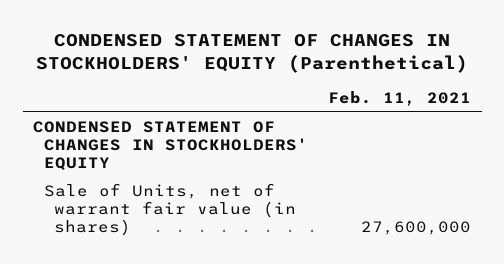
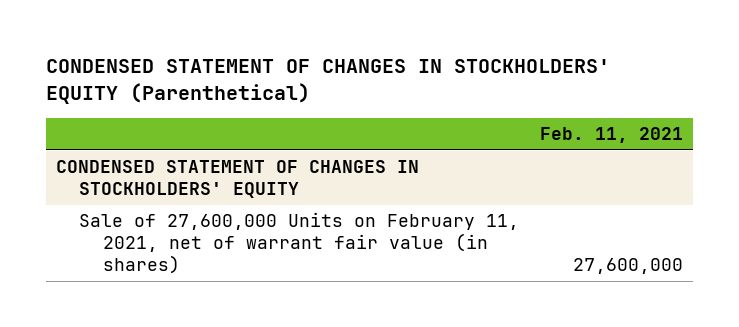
[43,182,297,237] Sale of Units, net of warrant fair value (in shares) -> [79,212,520,275] Sale of 27,600,000 Units on February 11, 2021, net of warrant fair value (in shares)

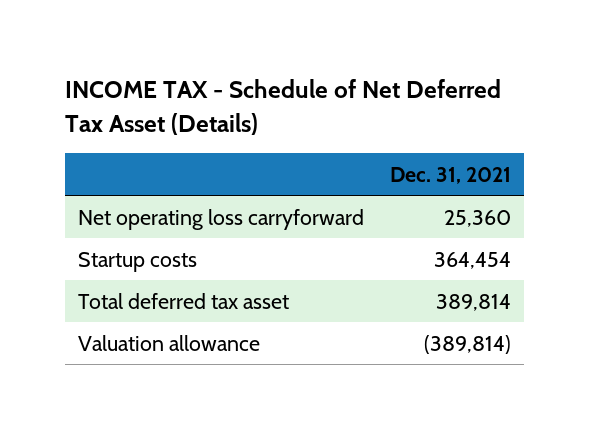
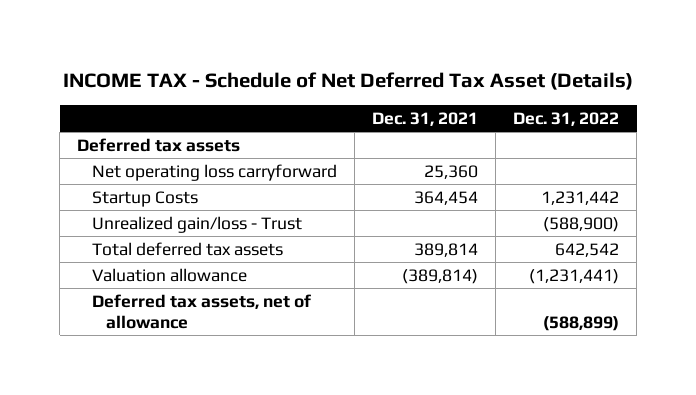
none -> [513,111,620,126] Dec. 31, 2022
none -> [77,137,241,152] Deferred tax assets
[78,251,198,272] Startup costs -> [91,190,198,207] Startup Costs
none -> [91,215,302,233] Unrealized gain/loss - Trust
[78,292,290,309] Total deferred tax asset -> [91,241,283,256] Total deferred tax assets
none -> [91,293,311,330] Deferred tax assets, net of allowance

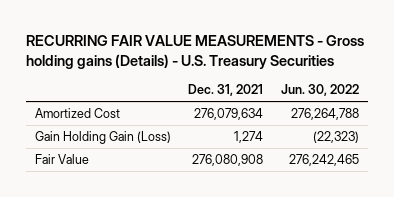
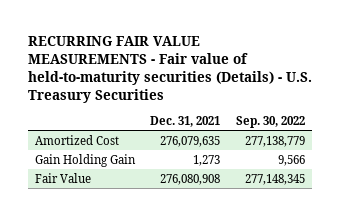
[26,34,365,69] RECURRING FAIR VALUE MEASUREMENTS - Gross holding gains (Details) - U.S. Treasury Securities -> [27,35,312,103] RECURRING FAIR VALUE MEASUREMENTS - Fair value of held-to-maturity securities (Details) - U.S. Treasury Securities
[281,84,360,97] Jun. 30, 2022 -> none
none -> [235,115,305,128] Sep. 30, 2022
[194,108,264,121] 276,079,634 -> [160,135,221,147] 276,079,635
[34,131,171,145] Gain Holding Gain (Loss) -> [35,153,137,167] Gain Holding Gain
[234,131,264,144] 1,274 -> [193,154,221,166] 1,273

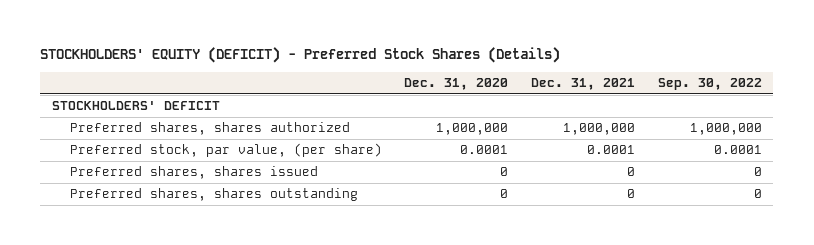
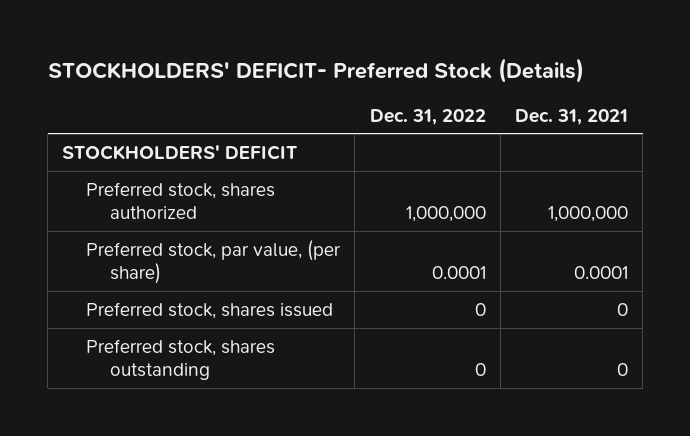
[40,47,561,64] STOCKHOLDERS' EQUITY (DEFICIT) - Preferred Stock Shares (Details) -> [47,57,584,83] STOCKHOLDERS' DEFICIT- Preferred Stock (Details)
[404,78,509,91] Dec. 31, 2020 -> none
[657,78,762,91] Sep. 30, 2022 -> none
none -> [369,108,486,125] Dec. 31, 2022
[69,122,350,136] Preferred shares, shares authorized -> [86,181,276,220] Preferred stock, shares authorized
[69,166,318,180] Preferred shares, shares issued -> [86,301,334,319] Preferred stock, shares issued
[69,188,358,202] Preferred shares, shares outstanding -> [86,338,276,381] Preferred stock, shares outstanding

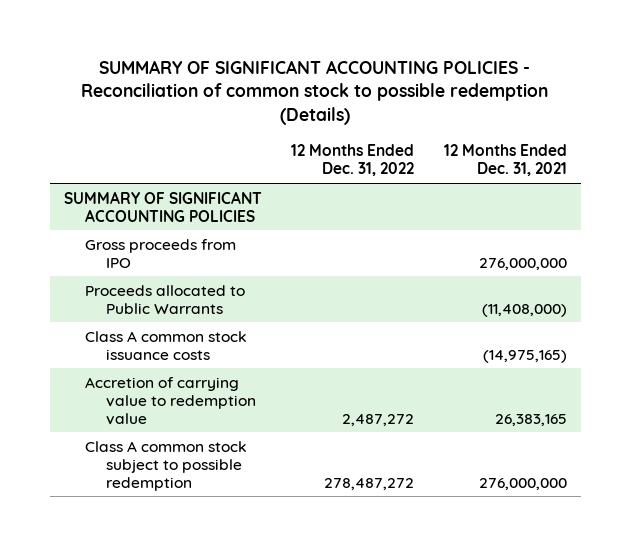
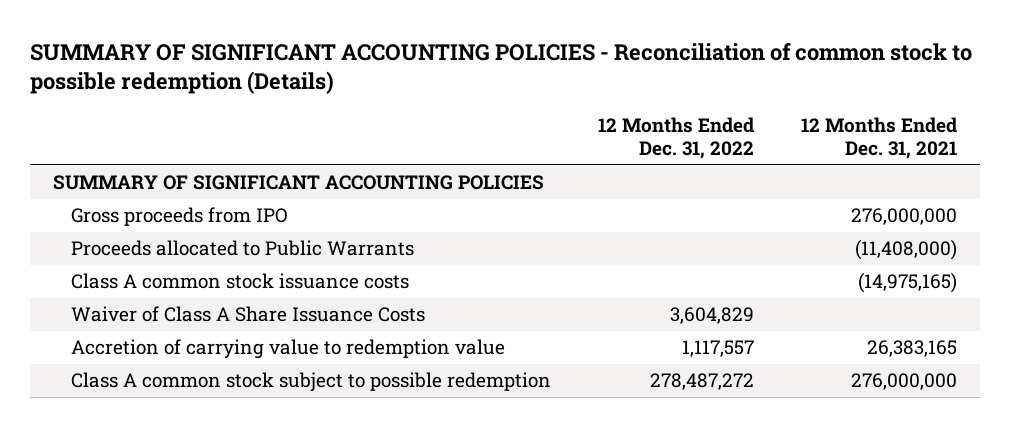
none -> [70,306,425,323] Waiver of Class A Share Issuance Costs
[342,413,415,426] 2,487,272 -> [681,340,754,358] 1,117,557

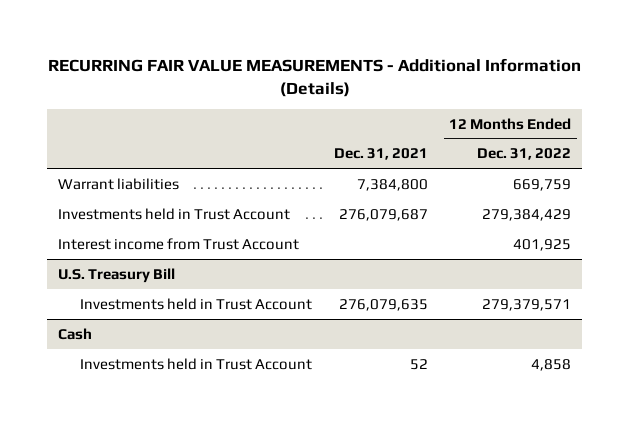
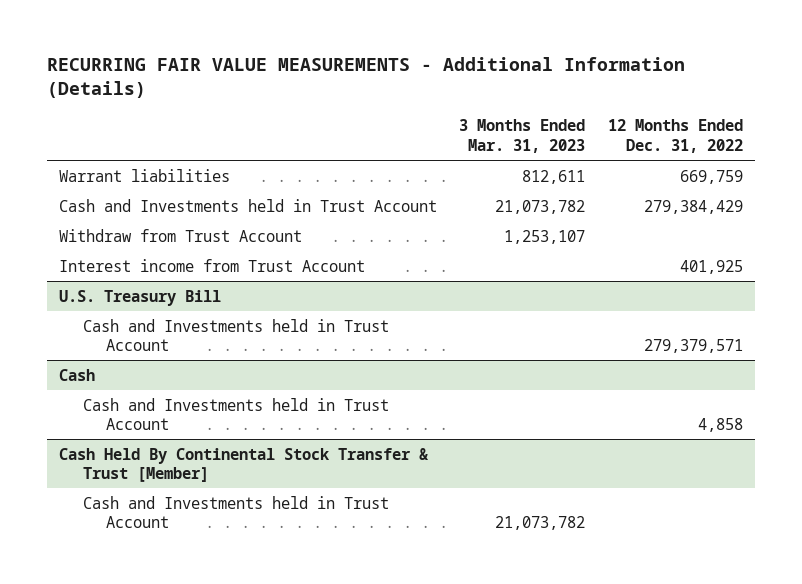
[333,148,428,161] Dec. 31, 2021 -> none
none -> [459,119,586,153] 3 Months Ended Mar. 31, 2023
[58,207,291,220] Investments held in Trust Account -> [58,198,437,212] Cash and Investments held in Trust Account
none -> [58,228,302,242] Withdraw from Trust Account
[80,297,313,310] Investments held in Trust Account -> [82,318,389,351] Cash and Investments held in Trust Account
[80,357,313,370] Investments held in Trust Account -> [82,397,389,430] Cash and Investments held in Trust Account
none -> [58,447,429,482] Cash Held By Continental Stock Transfer & Trust [Member]
none -> [82,495,389,528] Cash and Investments held in Trust Account

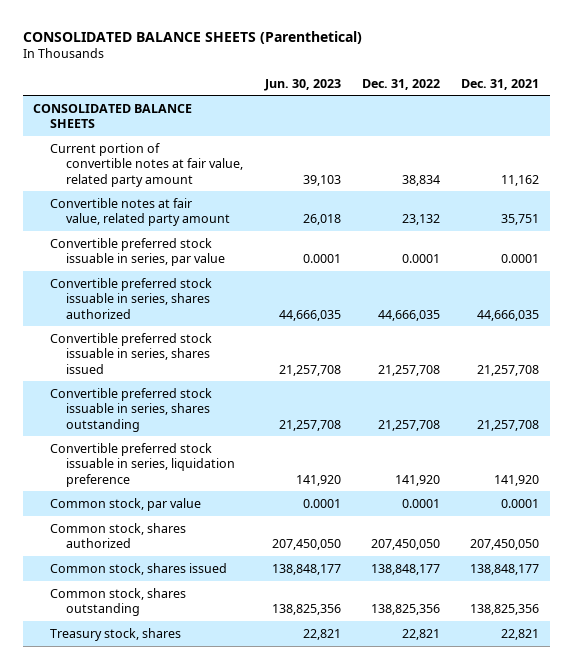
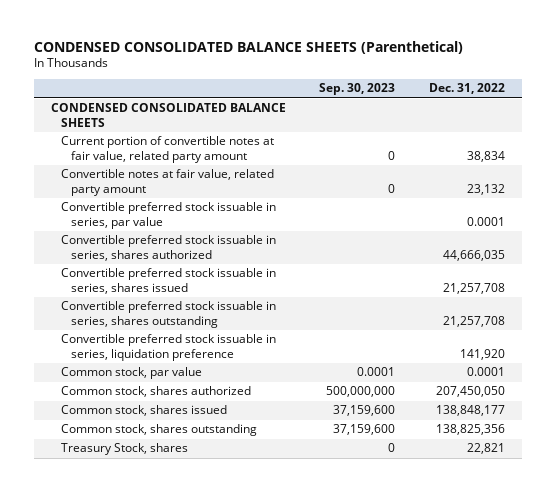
[22,30,362,44] CONSOLIDATED BALANCE SHEETS (Parenthetical) -> [33,40,463,54] CONDENSED CONSOLIDATED BALANCE SHEETS (Parenthetical)
[263,78,341,91] Jun. 30, 2023 -> none
[460,78,539,90] Dec. 31, 2021 -> none
none -> [319,83,396,96] Sep. 30, 2023
[33,103,193,129] CONSOLIDATED BALANCE SHEETS -> [50,103,286,127] CONDENSED CONSOLIDATED BALANCE SHEETS
[49,627,181,641] Treasury stock, shares -> [60,443,188,456] Treasury Stock, shares

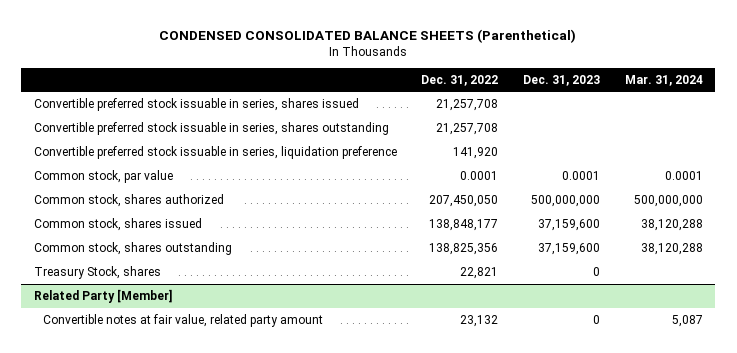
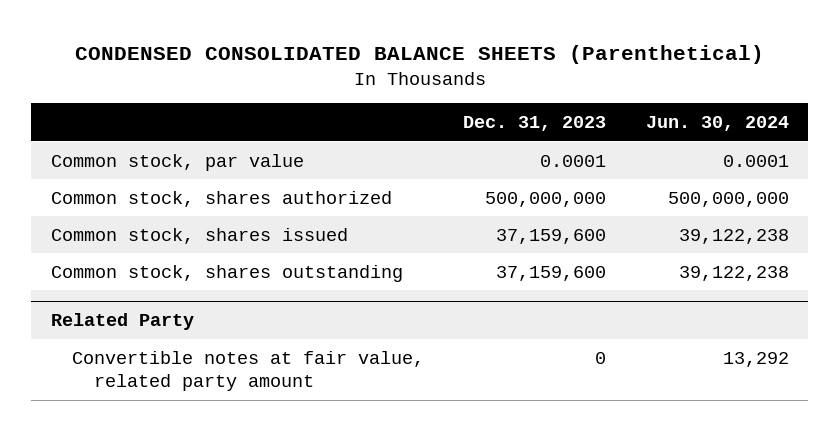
[421,74,499,86] Dec. 31, 2022 -> none
[624,74,703,86] Mar. 31, 2024 -> none
none -> [645,115,789,131] Jun. 30, 2024
[33,98,359,112] Convertible preferred stock issuable in series, shares issued -> none
[33,122,389,136] Convertible preferred stock issuable in series, shares outstanding -> none
[33,146,397,160] Convertible preferred stock issuable in series, liquidation preference -> none
[33,266,161,280] Treasury Stock, shares -> none
[33,289,172,304] Related Party [Member] -> [50,313,194,331] Related Party

